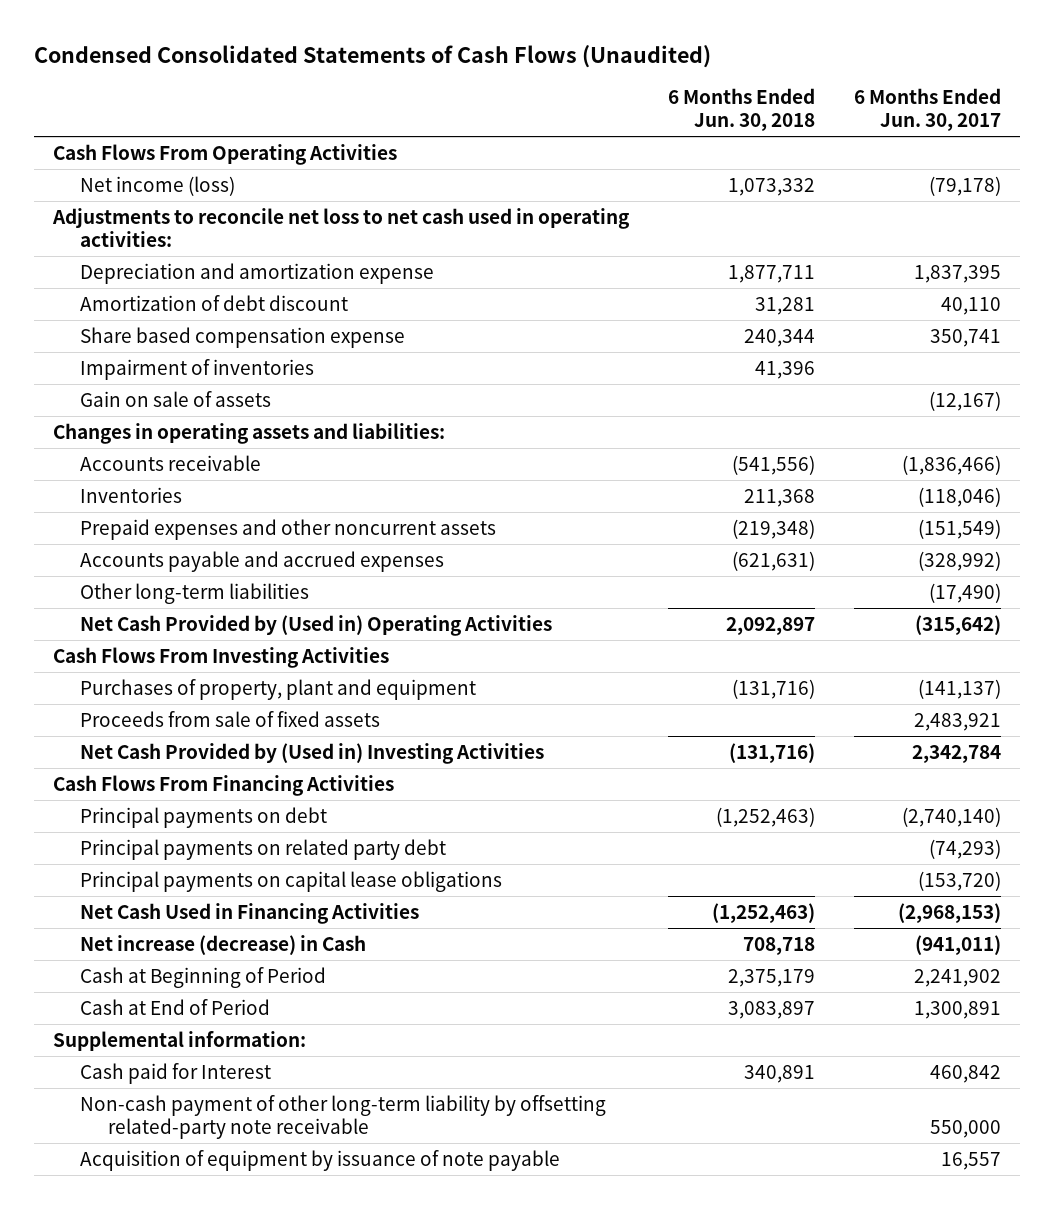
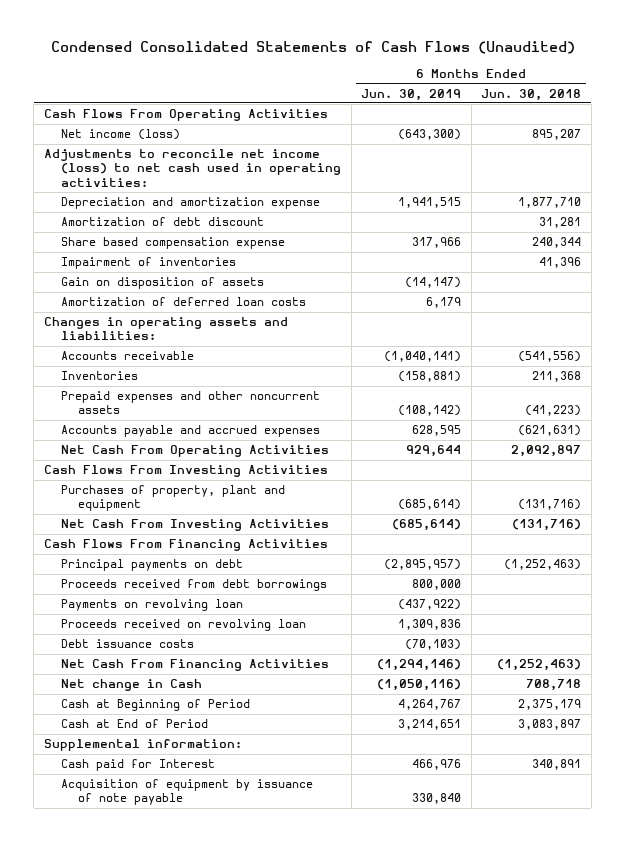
[853,88,1001,132] 6 Months Ended Jun. 30, 2017 -> none
none -> [361,88,462,101] Jun. 30, 2019
[727,177,815,196] 1,073,332 -> [532,129,582,141] 895,207
[52,207,631,247] Adjustments to reconcile net loss to net cash used in operating activities: -> [43,149,342,187] Adjustments to reconcile net income (loss) to net cash used in operating activities:
[727,264,815,283] 1,877,711 -> [518,197,582,209] 1,877,710
[80,390,272,407] Gain on sale of assets -> [61,277,265,290] Gain on disposition of assets
none -> [61,297,307,307] Amortization of deferred loan costs
[731,518,815,539] (219,348) -> [525,405,582,417] (41,223)
[80,582,310,604] Other long-term liabilities -> none
[80,614,553,636] Net Cash Provided by (Used in) Operating Activities -> [61,445,330,458] Net Cash From Operating Activities
[80,710,381,727] Proceeds from sale of fixed assets -> none
[80,742,545,764] Net Cash Provided by (Used in) Investing Activities -> [61,519,330,532] Net Cash From Investing Activities
[80,838,447,860] Principal payments on related party debt -> none
[80,870,503,892] Principal payments on capital lease obligations -> none
none -> [61,579,328,592] Proceeds received from debt borrowings
none -> [61,599,244,612] Payments on revolving loan
none -> [61,619,307,632] Proceeds received on revolving loan
none -> [61,639,195,649] Debt issuance costs
[80,902,420,924] Net Cash Used in Financing Activities -> [61,659,330,672] Net Cash From Financing Activities
[80,934,367,955] Net increase (decrease) in Cash -> [61,679,203,692] Net change in Cash
[80,1094,607,1139] Non-cash payment of other long-term liability by offsetting related-party note receivable -> none

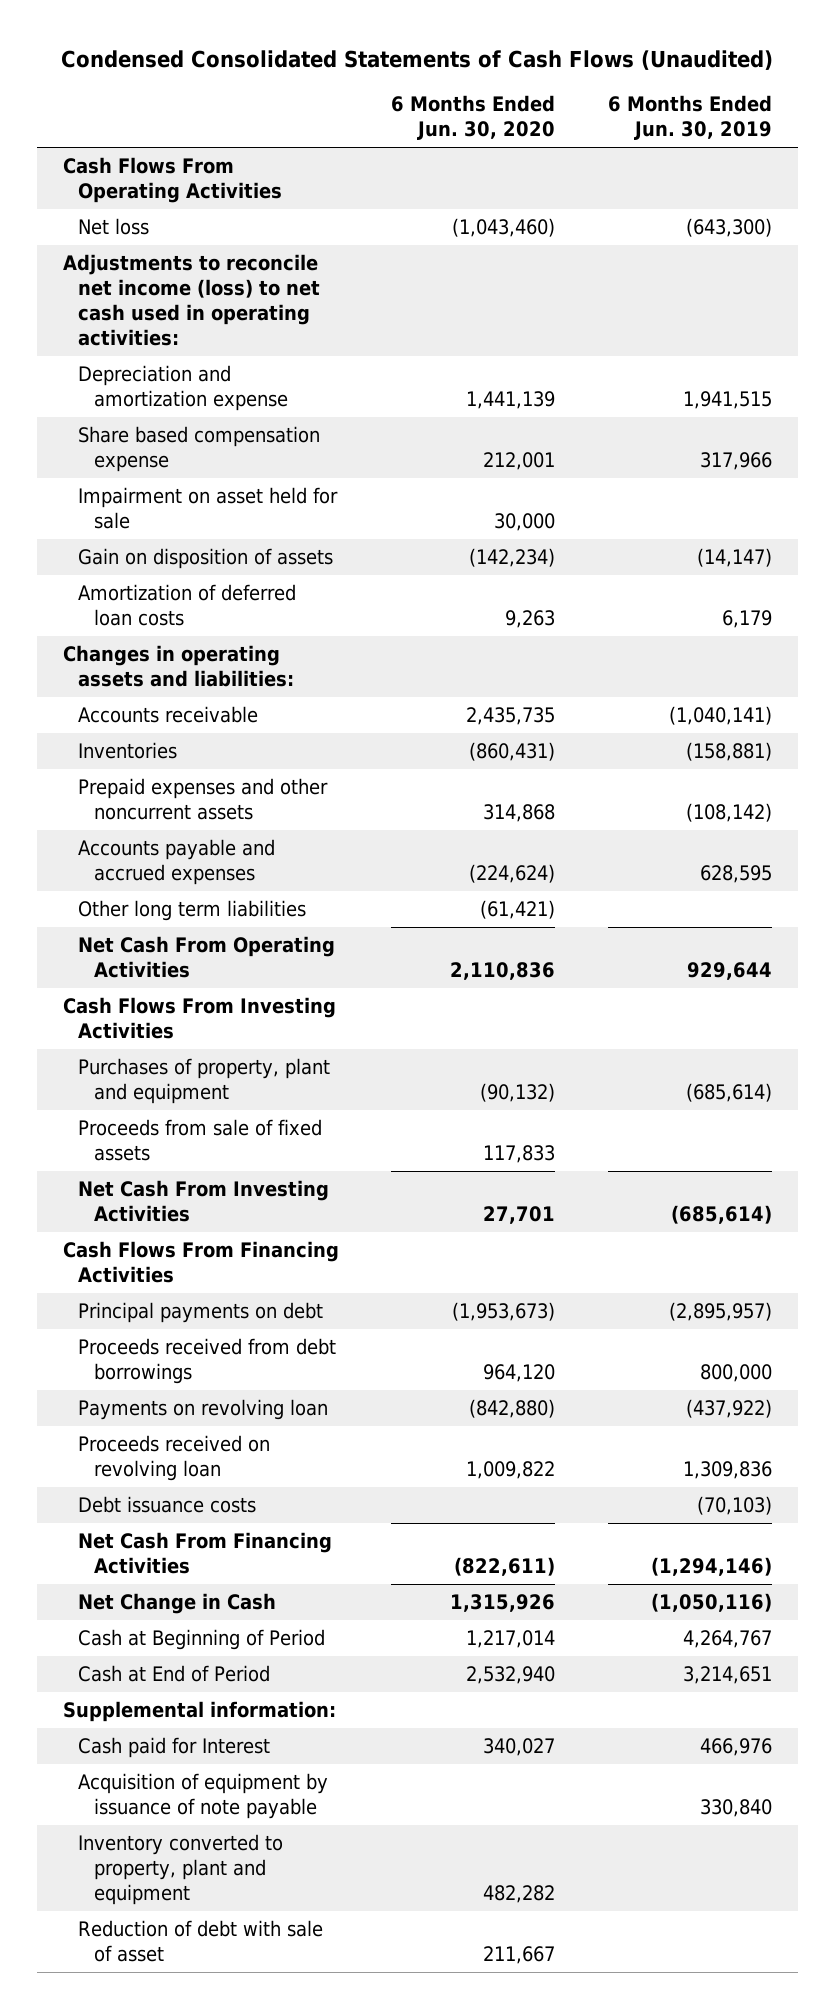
[481,88,582,101] Jun. 30, 2018 -> none
none -> [391,94,556,140] 6 Months Ended Jun. 30, 2020
[61,129,181,141] Net income (loss) -> [78,218,150,236] Net loss
[61,217,265,227] Amortization of debt discount -> none
[61,257,237,270] Impairment of inventories -> none
none -> [78,487,339,530] Impairment on asset held for sale
none -> [78,900,307,922] Other long term liabilities
none -> [78,1119,323,1162] Proceeds from sale of fixed assets
[61,679,203,692] Net change in Cash -> [78,1593,277,1615] Net Change in Cash
none -> [78,1834,284,1906] Inventory converted to property, plant and equipment
none -> [78,1920,324,1963] Reduction of debt with sale of asset

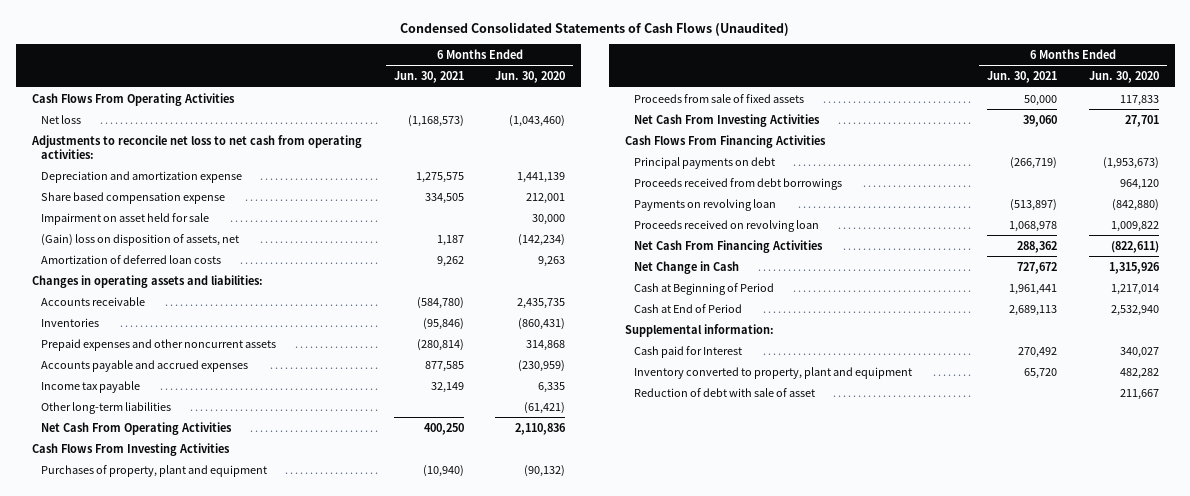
[607,94,772,140] 6 Months Ended Jun. 30, 2019 -> none
none -> [393,70,464,83] Jun. 30, 2021
[62,254,321,347] Adjustments to reconcile net income (loss) to net cash used in operating activities: -> [30,134,362,159] Adjustments to reconcile net loss to net cash from operating activities:
[78,548,334,570] Gain on disposition of assets -> [40,233,239,246] (Gain) loss on disposition of assets, net
[469,864,556,884] (224,624) -> [518,359,566,372] (230,959)
none -> [40,380,140,393] Income tax payable
[78,900,307,922] Other long term liabilities -> [40,401,171,414] Other long-term liabilities
[78,1496,257,1514] Debt issuance costs -> none
[78,1773,329,1820] Acquisition of equipment by issuance of note payable -> none

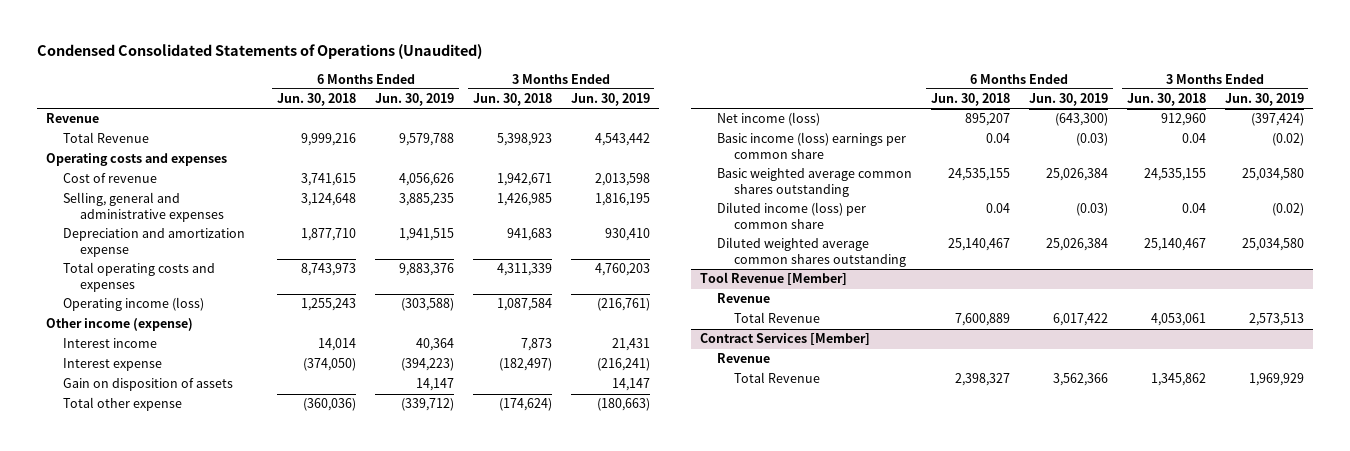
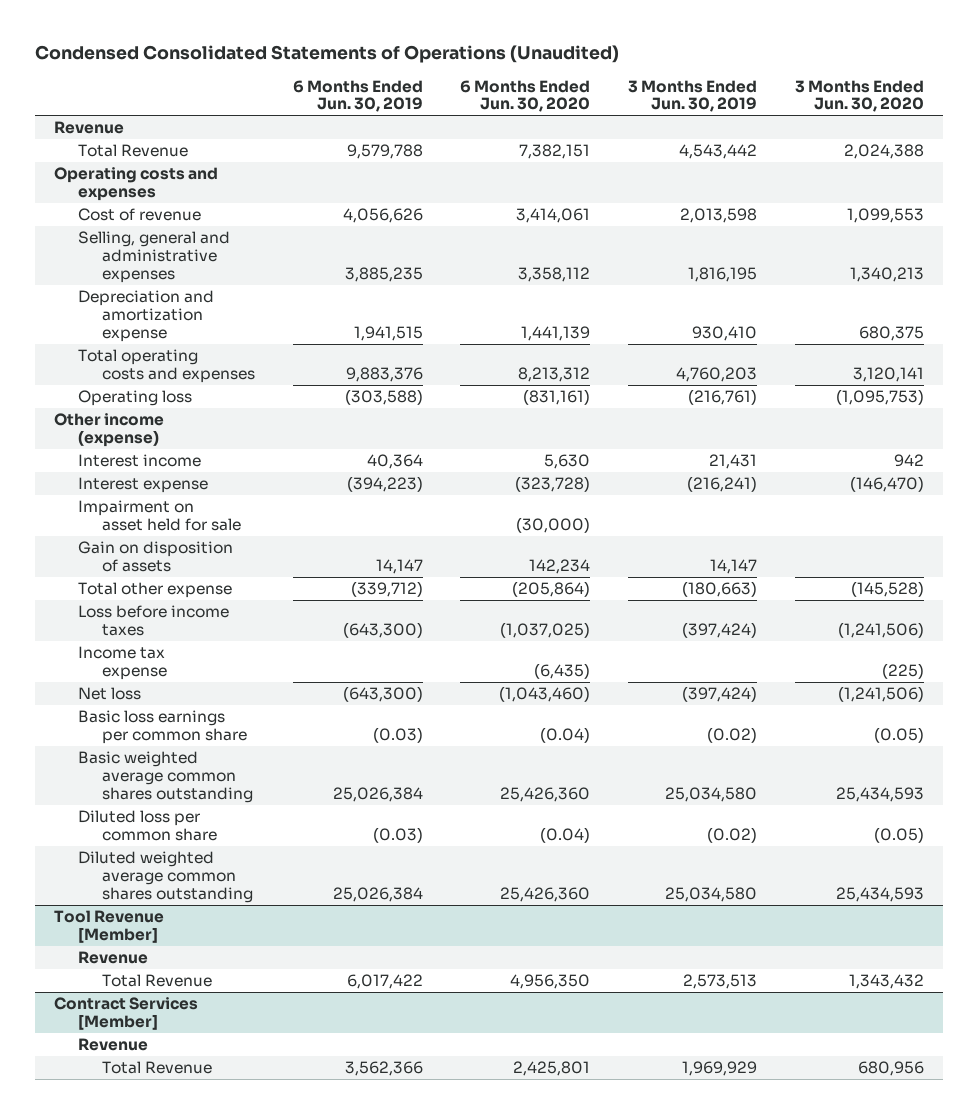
[277,93,357,107] Jun. 30, 2018 -> none
[472,93,552,107] Jun. 30, 2018 -> none
none -> [460,79,591,113] 6 Months Ended Jun. 30, 2020
none -> [795,79,925,113] 3 Months Ended Jun. 30, 2020
[63,297,205,312] Operating income (loss) -> [77,390,192,407] Operating loss
none -> [77,500,241,532] Impairment on asset held for sale
none -> [77,605,229,637] Loss before income taxes
none -> [77,646,167,681] Income tax expense
[717,112,821,127] Net income (loss) -> [77,687,141,701] Net loss
[717,132,907,159] Basic income (loss) earnings per common share -> [77,710,247,745] Basic loss earnings per common share
[717,202,867,229] Diluted income (loss) per common share -> [77,810,217,842] Diluted loss per common share

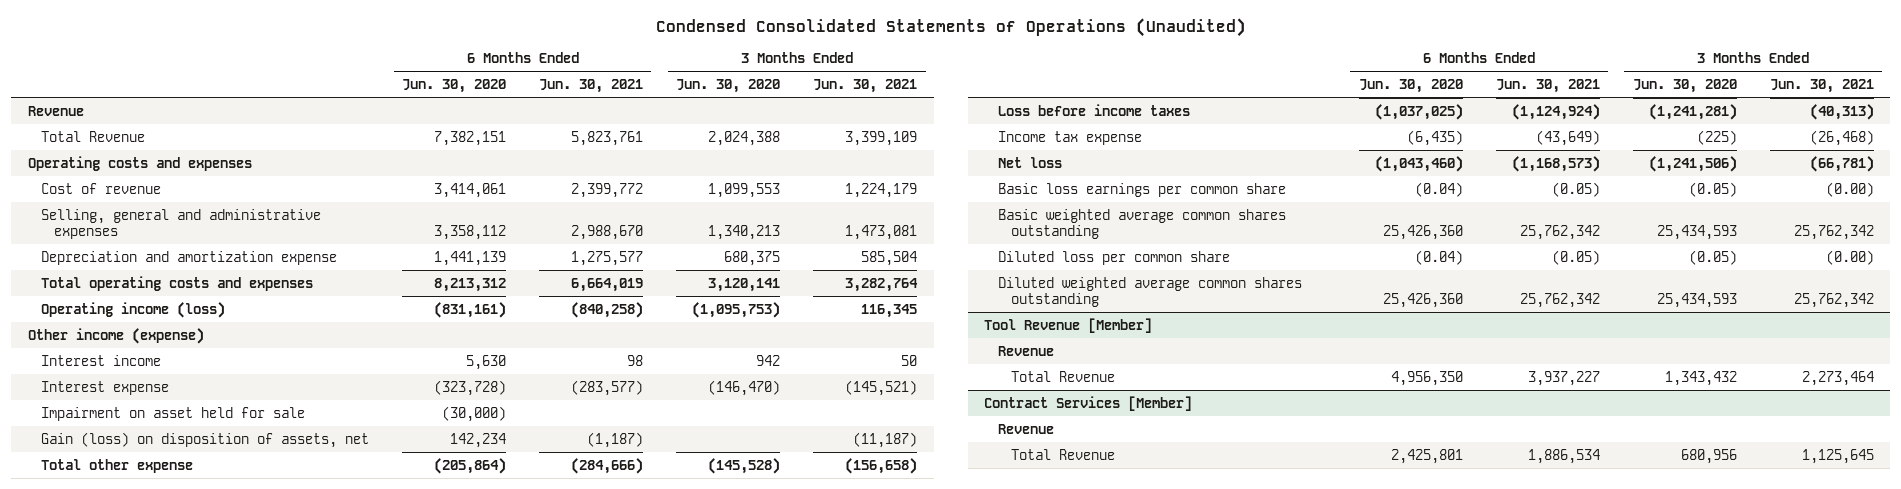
[292,79,423,113] 6 Months Ended Jun. 30, 2019 -> none
[628,79,758,113] 3 Months Ended Jun. 30, 2019 -> none
none -> [539,79,644,94] Jun. 30, 2021
none -> [813,79,918,94] Jun. 30, 2021
[77,390,192,407] Operating loss -> [41,301,226,318] Operating income (loss)
[77,541,233,573] Gain on disposition of assets -> [41,431,370,448] Gain (loss) on disposition of assets, net
[838,622,925,639] (1,241,506) -> [1648,103,1737,120] (1,241,281)

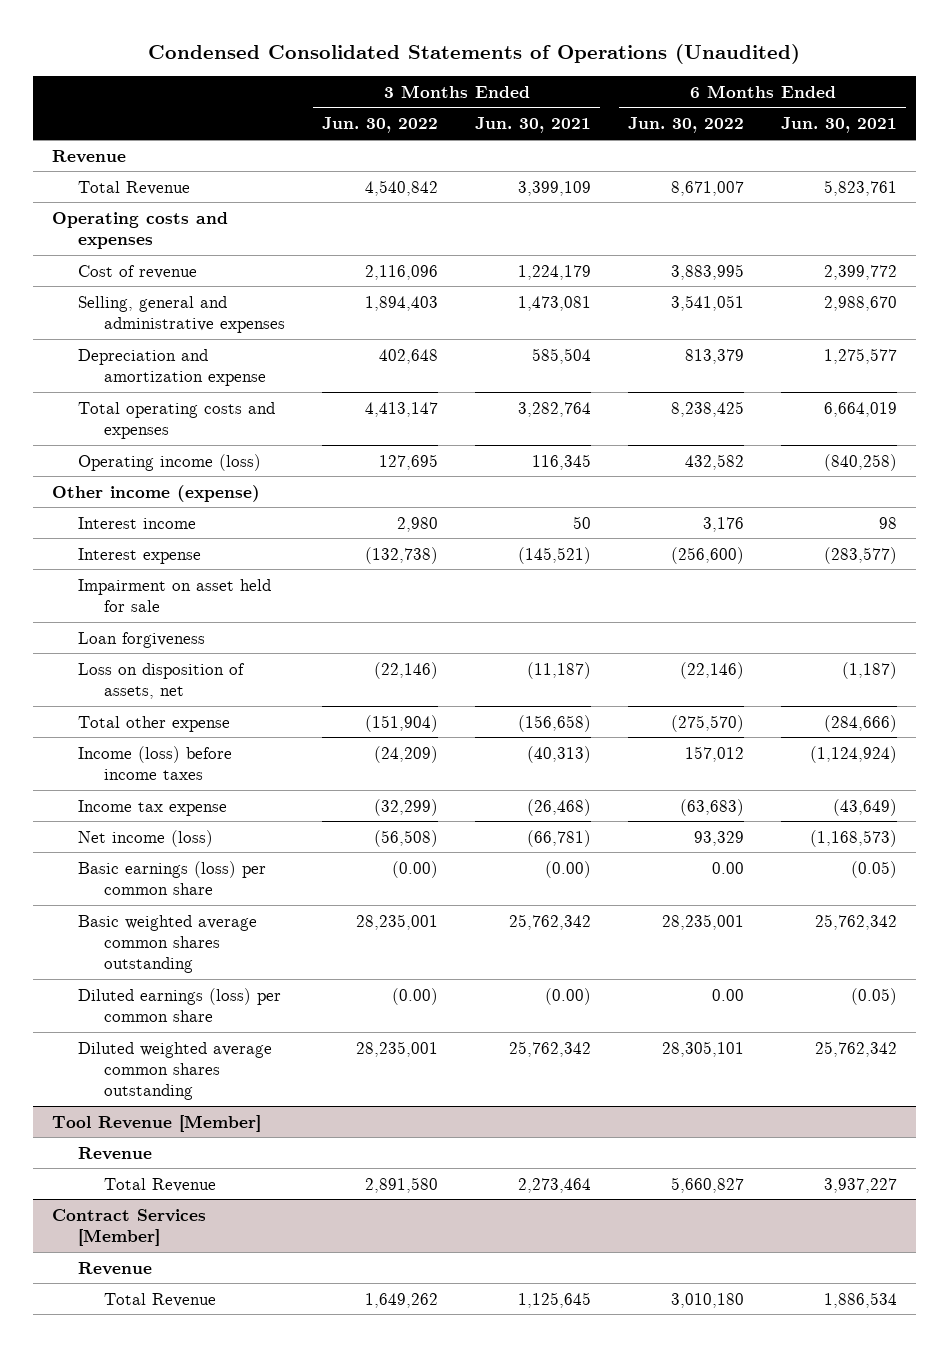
[402,79,507,94] Jun. 30, 2020 -> none
[676,79,781,94] Jun. 30, 2020 -> none
none -> [322,117,439,134] Jun. 30, 2022
none -> [628,117,745,134] Jun. 30, 2022
none -> [77,631,205,648] Loan forgiveness
[41,431,370,448] Gain (loss) on disposition of assets, net -> [77,662,245,699] Loss on disposition of assets, net
[997,103,1190,116] Loss before income taxes -> [77,745,232,780] Income (loss) before income taxes
[997,156,1062,168] Net loss -> [77,829,213,847] Net income (loss)
[997,182,1286,197] Basic loss earnings per common share -> [77,860,266,895] Basic earnings (loss) per common share
[997,250,1230,265] Diluted loss per common share -> [77,987,281,1022] Diluted earnings (loss) per common share

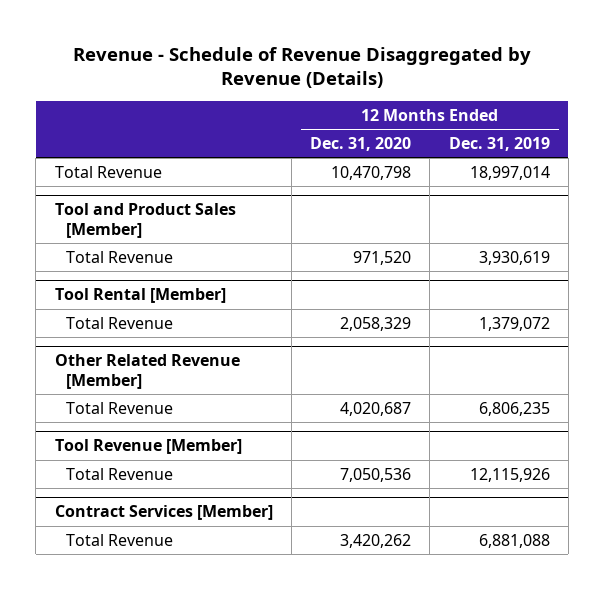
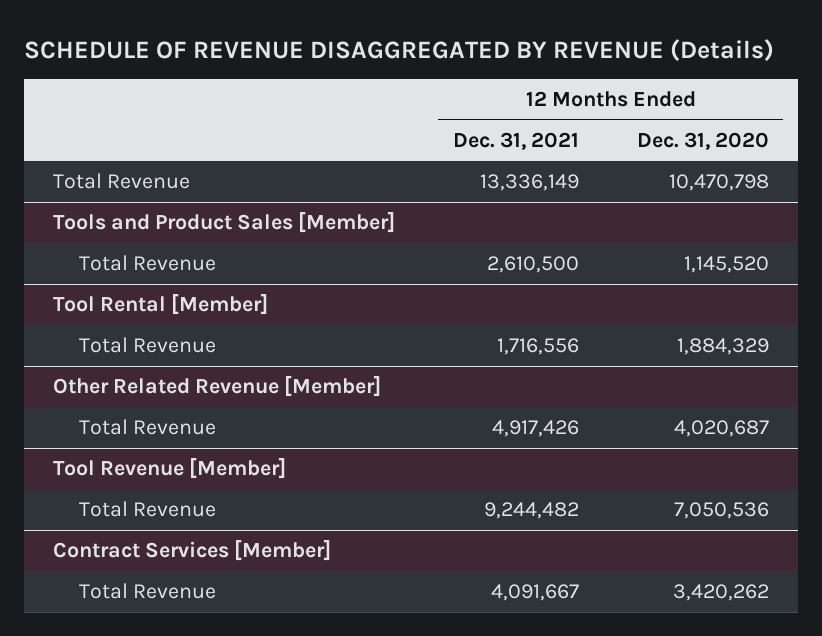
[73,46,532,89] Revenue - Schedule of Revenue Disaggregated by Revenue (Details) -> [24,38,775,61] SCHEDULE OF REVENUE DISAGGREGATED BY REVENUE (Details)
[448,136,550,151] Dec. 31, 2019 -> none
none -> [452,131,579,150] Dec. 31, 2021
[54,203,236,238] Tool and Product Sales [Member] -> [53,212,396,234] Tools and Product Sales [Member]
[353,250,412,265] 971,520 -> [683,256,769,274] 1,145,520
[340,316,412,331] 2,058,329 -> [676,338,769,356] 1,884,329

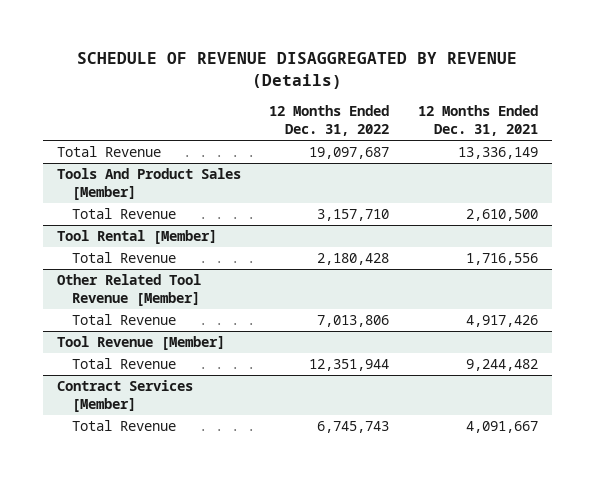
[636,131,769,150] Dec. 31, 2020 -> none
none -> [269,105,390,137] 12 Months Ended Dec. 31, 2022
[53,212,396,234] Tools and Product Sales [Member] -> [56,168,241,201] Tools And Product Sales [Member]
[53,376,382,398] Other Related Revenue [Member] -> [56,274,201,307] Other Related Tool Revenue [Member]

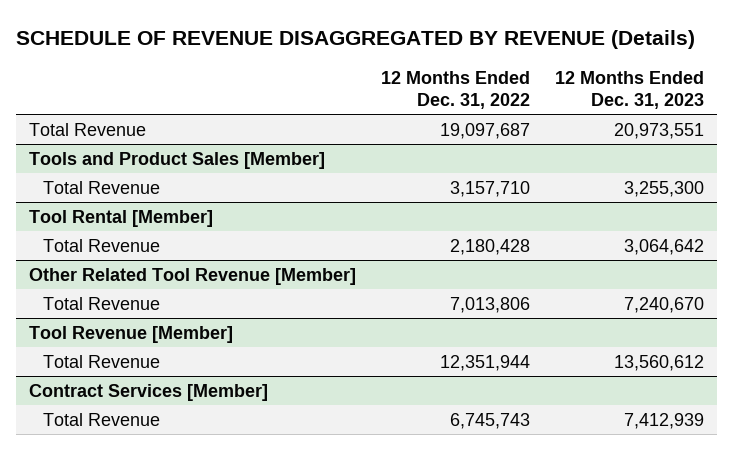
[417,105,538,137] 12 Months Ended Dec. 31, 2021 -> none
none -> [555,70,705,109] 12 Months Ended Dec. 31, 2023
[56,168,241,201] Tools And Product Sales [Member] -> [28,151,325,169] Tools and Product Sales [Member]

